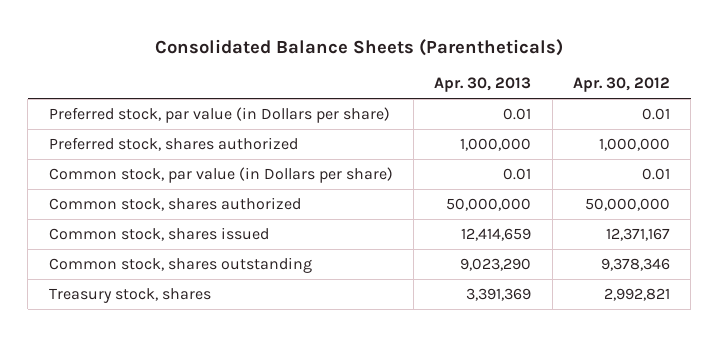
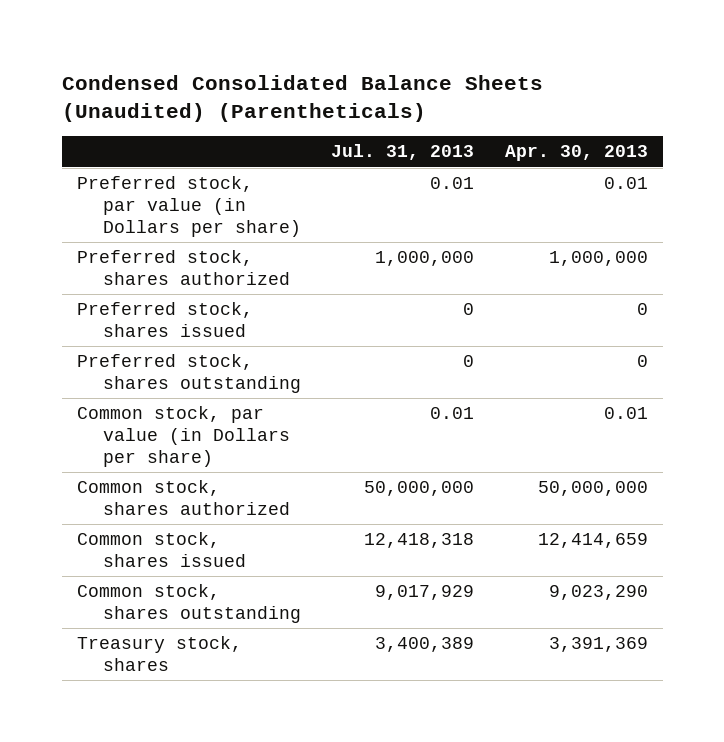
[155,38,564,56] Consolidated Balance Sheets (Parentheticals) -> [61,74,543,122] Condensed Consolidated Balance Sheets (Unaudited) (Parentheticals)
[573,77,671,93] Apr. 30, 2012 -> none
none -> [331,144,475,161] Jul. 31, 2013
none -> [76,302,253,338] Preferred stock, shares issued
none -> [76,354,302,394] Preferred stock, shares outstanding

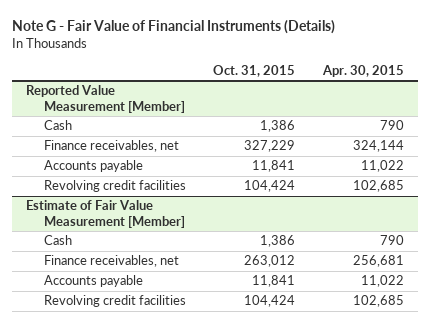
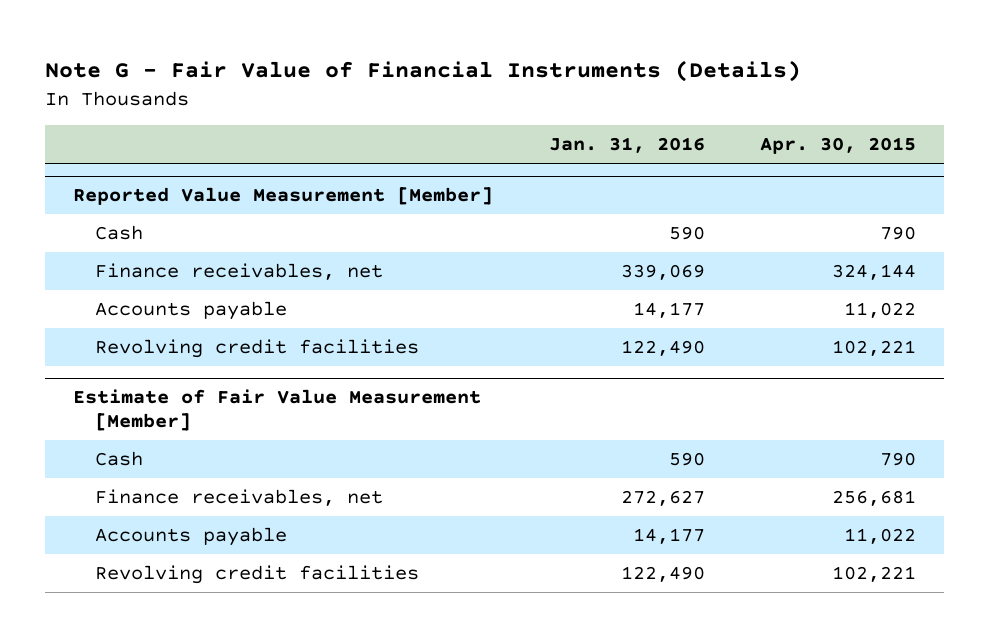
[213,64,296,77] Oct. 31, 2015 -> none
none -> [548,137,705,154] Jan. 31, 2016
[352,180,404,193] 102,685 -> [832,339,917,356] 102,221
[352,295,404,308] 102,685 -> [832,565,917,582] 102,221

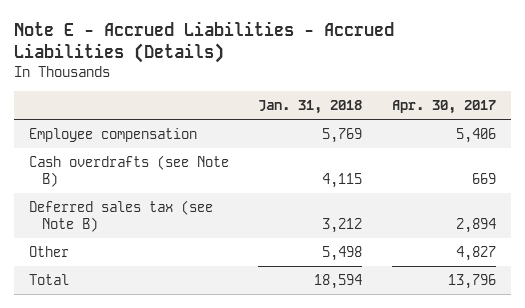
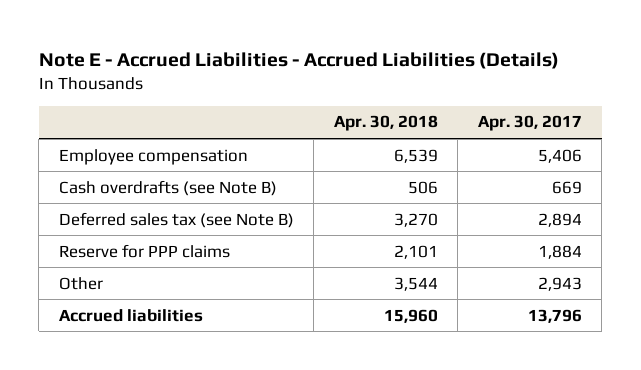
[258,100,363,115] Jan. 31, 2018 -> none
none -> [333,115,438,132] Apr. 30, 2018
none -> [58,243,230,258] Reserve for PPP claims
[455,245,496,261] 4,827 -> [537,276,582,291] 2,943
[28,273,69,285] Total -> [58,308,203,322] Accrued liabilities

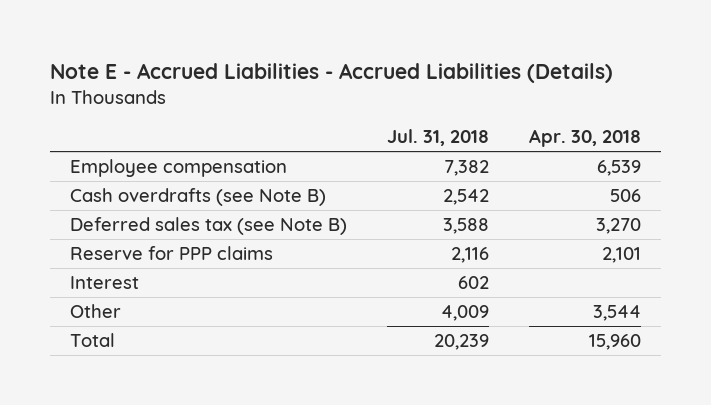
[477,115,582,132] Apr. 30, 2017 -> none
none -> [387,129,490,147] Jul. 31, 2018
none -> [70,276,140,290] Interest
[58,308,203,322] Accrued liabilities -> [70,333,116,348] Total

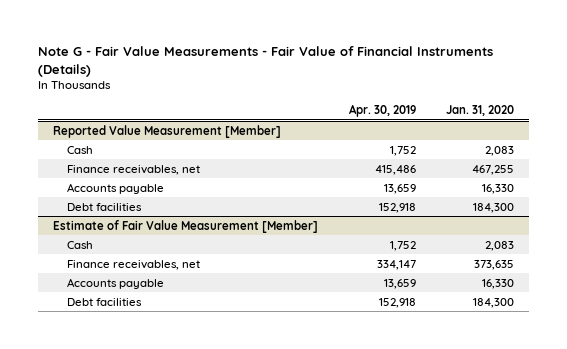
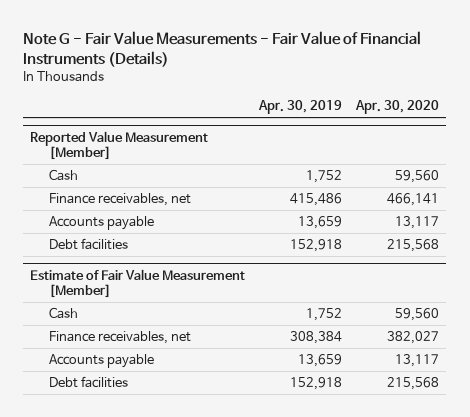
[445,105,514,117] Jan. 31, 2020 -> none
none -> [355,100,440,115] Apr. 30, 2020
[376,259,416,270] 334,147 -> [290,331,343,345] 308,384

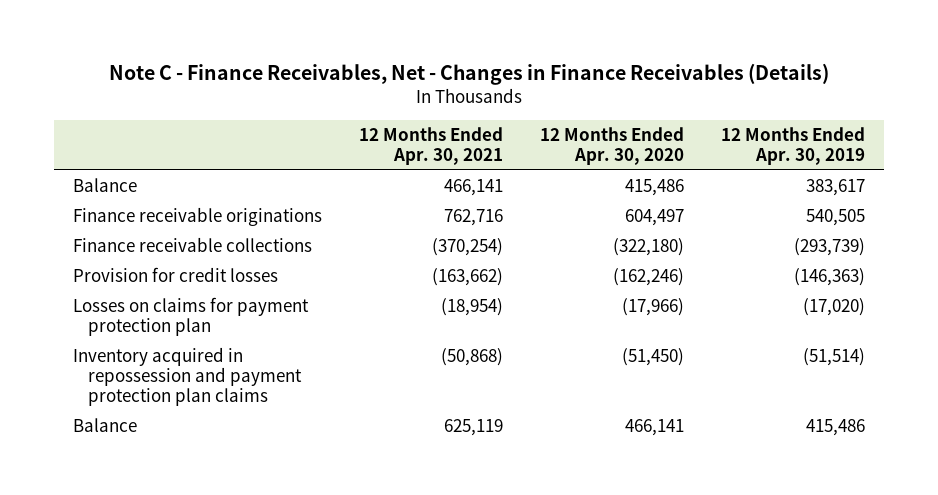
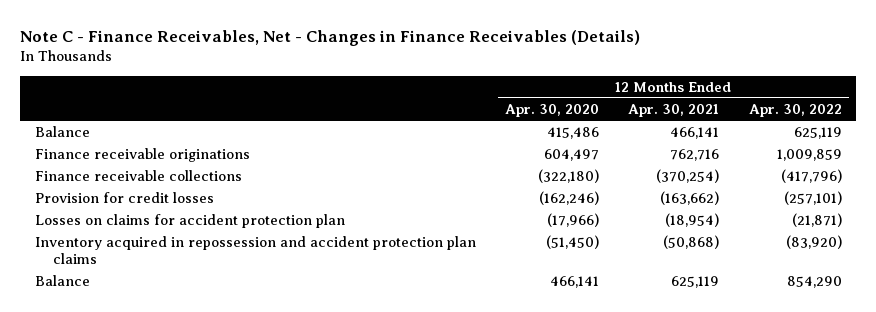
[721,127,866,165] 12 Months Ended Apr. 30, 2019 -> none
none -> [748,103,842,117] Apr. 30, 2022
[72,297,309,337] Losses on claims for payment protection plan -> [34,214,345,229] Losses on claims for accident protection plan
[72,347,303,407] Inventory acquired in repossession and payment protection plan claims -> [34,236,476,264] Inventory acquired in repossession and accident protection plan claims

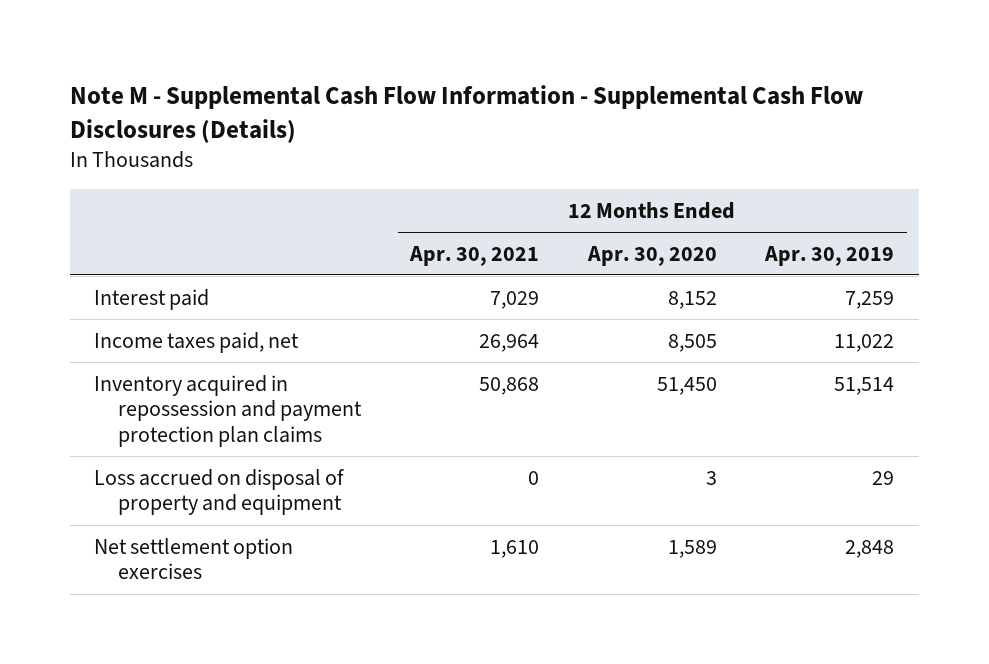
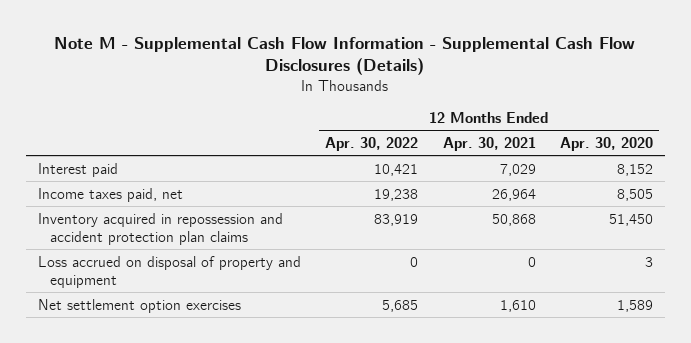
[764,245,895,266] Apr. 30, 2019 -> none
none -> [325,136,419,151] Apr. 30, 2022
[94,374,363,448] Inventory acquired in repossession and payment protection plan claims -> [38,212,284,245] Inventory acquired in repossession and accident protection plan claims

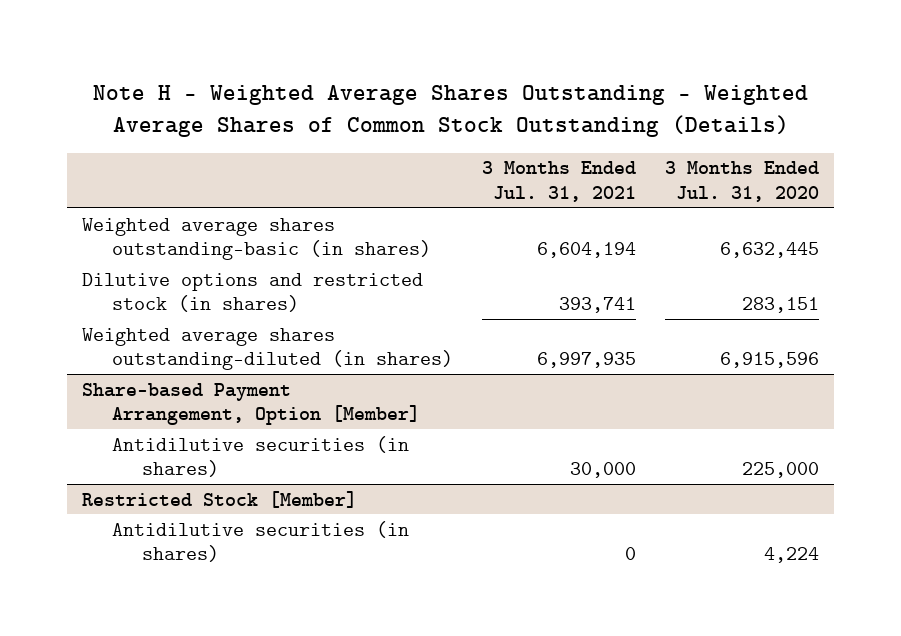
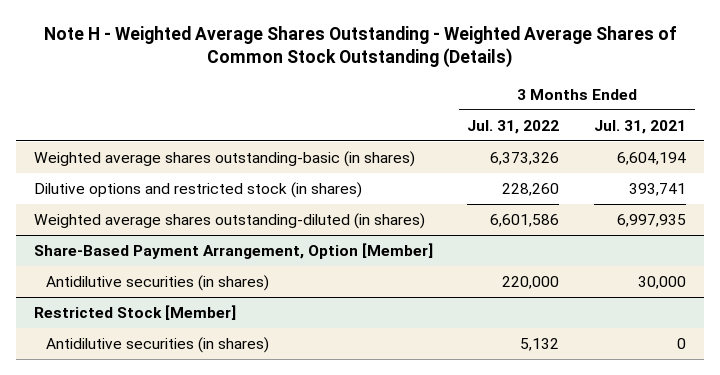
[665,161,820,202] 3 Months Ended Jul. 31, 2020 -> none
none -> [467,119,560,134] Jul. 31, 2022
[82,382,420,425] Share-based Payment Arrangement, Option [Member] -> [33,242,433,259] Share-Based Payment Arrangement, Option [Member]

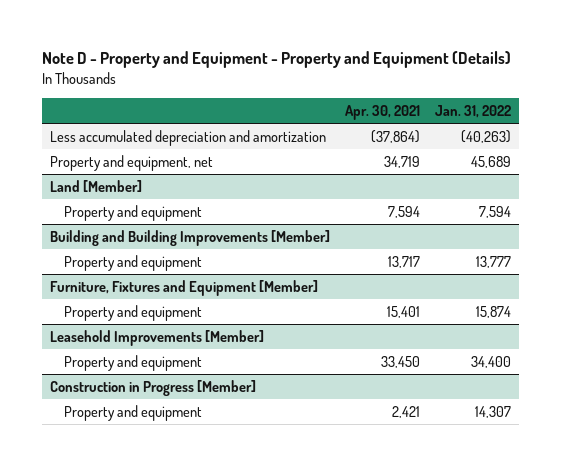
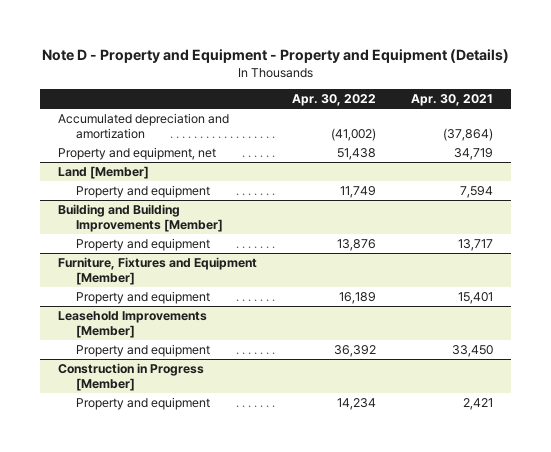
[435,105,512,119] Jan. 31, 2022 -> none
none -> [292,94,377,107] Apr. 30, 2022
[49,129,326,146] Less accumulated depreciation and amortization -> [57,112,229,139] Accumulated depreciation and amortization

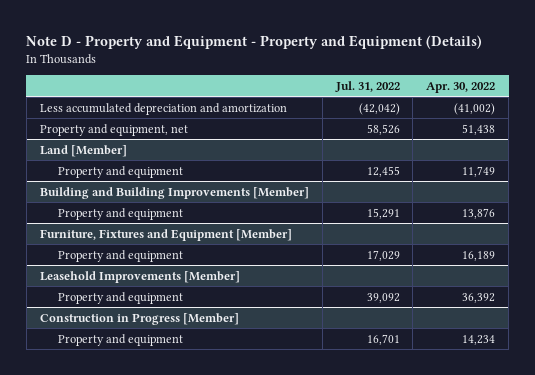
[411,94,494,107] Apr. 30, 2021 -> none
none -> [334,81,400,93] Jul. 31, 2022
[57,112,229,139] Accumulated depreciation and amortization -> [39,102,287,115] Less accumulated depreciation and amortization

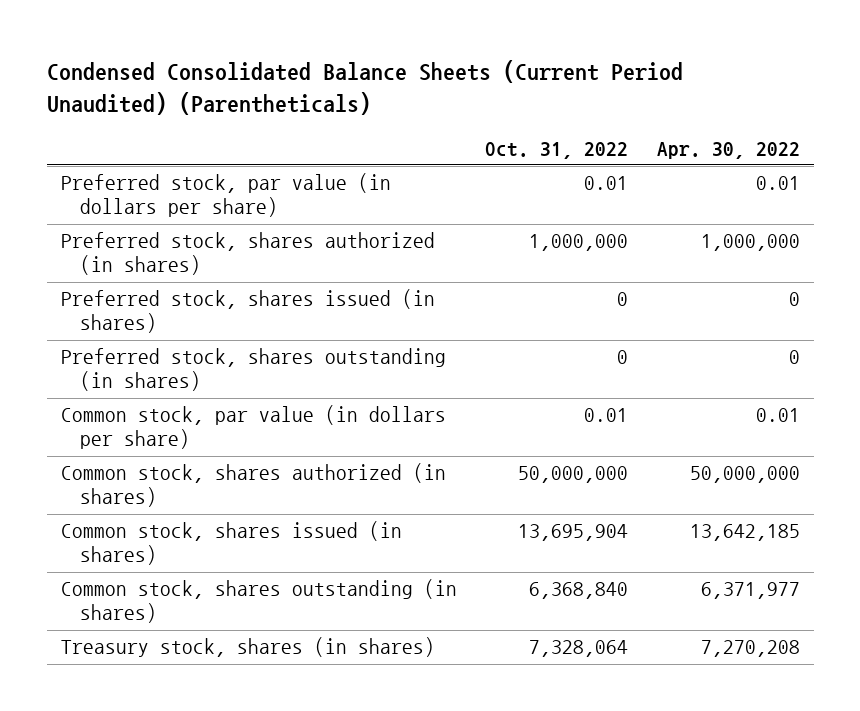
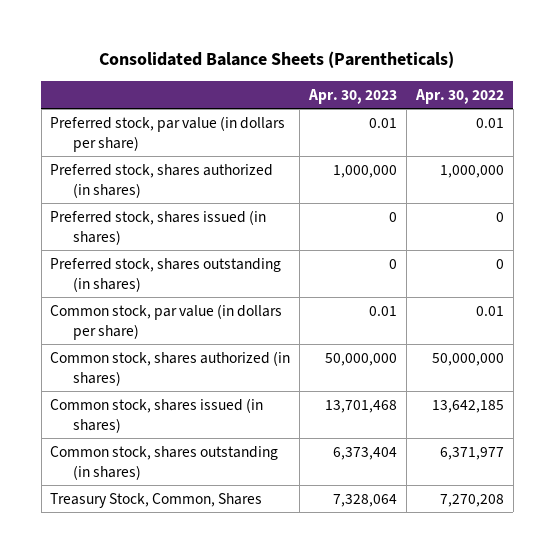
[46,59,683,115] Condensed Consolidated Balance Sheets (Current Period Unaudited) (Parentheticals) -> [99,51,455,69] Consolidated Balance Sheets (Parentheticals)
[485,141,629,159] Oct. 31, 2022 -> none
none -> [308,88,398,104] Apr. 30, 2023
[60,637,435,658] Treasury stock, shares (in shares) -> [50,492,263,508] Treasury Stock, Common, Shares

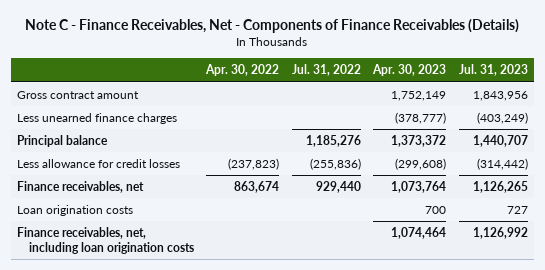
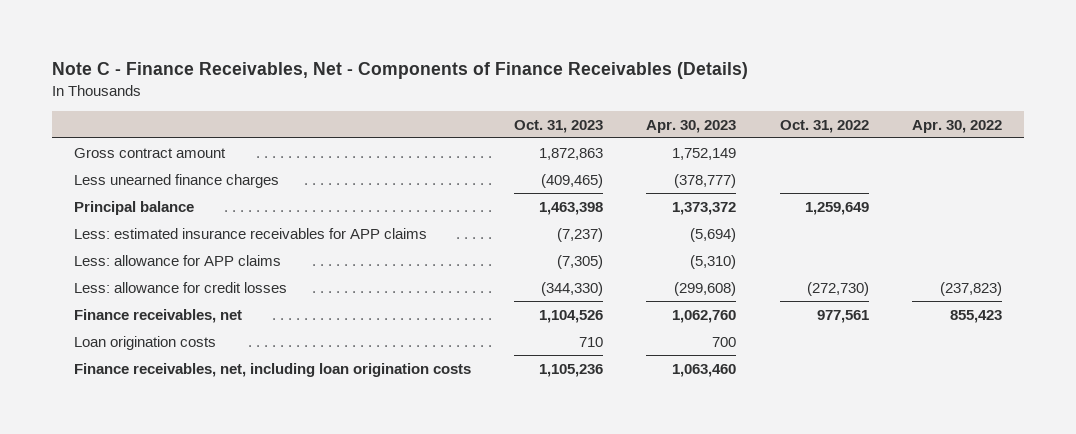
[291,64,361,77] Jul. 31, 2022 -> none
[458,64,528,77] Jul. 31, 2023 -> none
none -> [514,119,604,133] Oct. 31, 2023
none -> [779,119,869,133] Oct. 31, 2022
none -> [73,227,427,239] Less: estimated insurance receivables for APP claims
none -> [73,254,281,266] Less: allowance for APP claims
[17,159,181,169] Less allowance for credit losses -> [73,281,287,293] Less: allowance for credit losses
[234,181,280,194] 863,674 -> [950,309,1003,323] 855,423
[391,181,447,194] 1,073,764 -> [672,309,737,323] 1,062,760
[391,227,447,240] 1,074,464 -> [672,363,737,377] 1,063,460

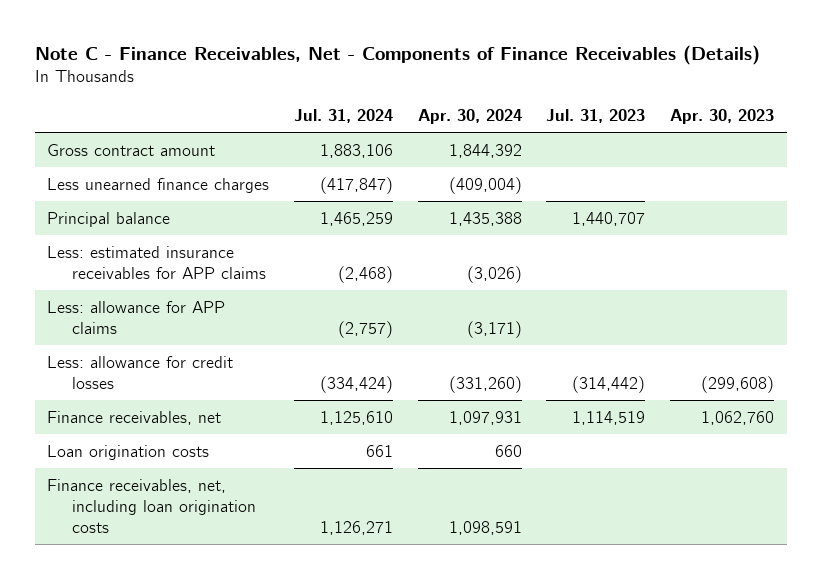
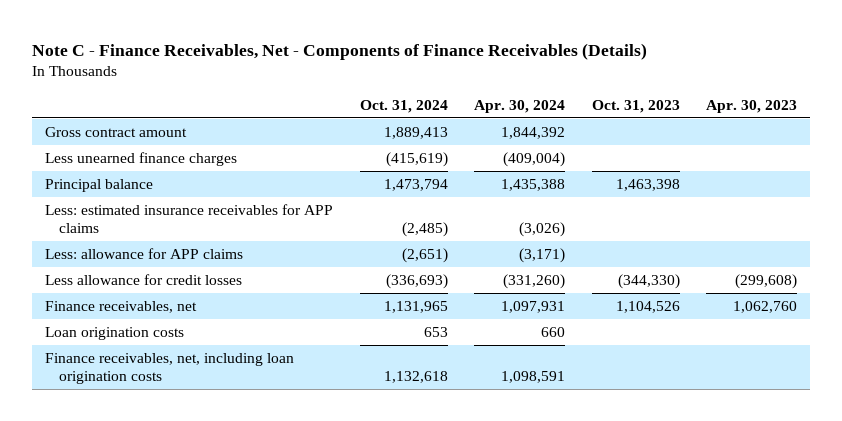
[293,109,393,124] Jul. 31, 2024 -> none
[546,109,646,124] Jul. 31, 2023 -> none
none -> [359,99,448,113] Oct. 31, 2024
none -> [591,99,680,113] Oct. 31, 2023
[46,355,233,389] Less: allowance for credit losses -> [45,273,243,285] Less allowance for credit losses

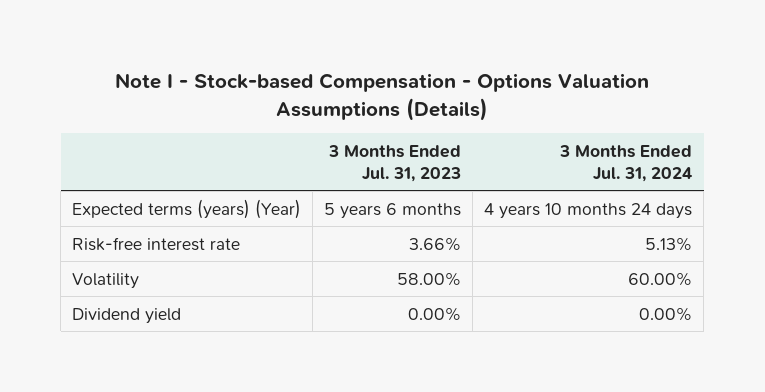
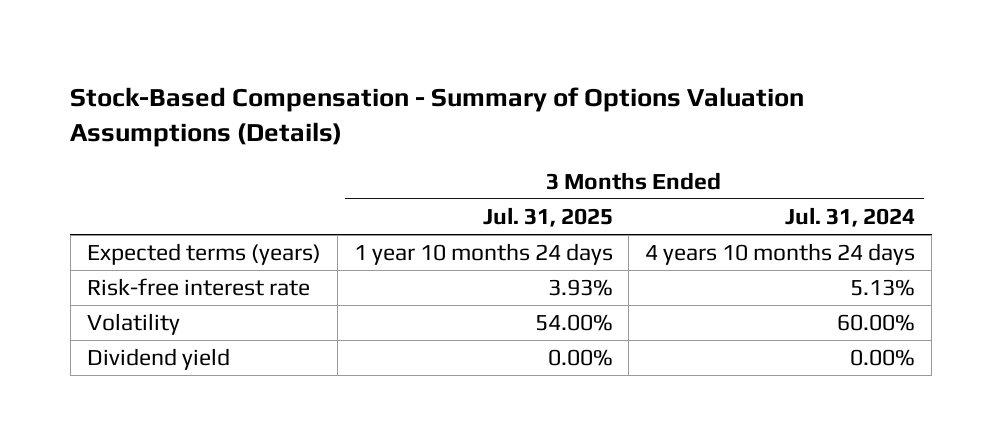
[115,73,650,121] Note I - Stock-based Compensation - Options Valuation Assumptions (Details) -> [70,86,805,148] Stock-Based Compensation - Summary of Options Valuation Assumptions (Details)
[328,144,462,182] 3 Months Ended Jul. 31, 2023 -> none
none -> [482,206,613,227] Jul. 31, 2025
[72,198,302,219] Expected terms (years) (Year) -> [86,242,321,265] Expected terms (years)

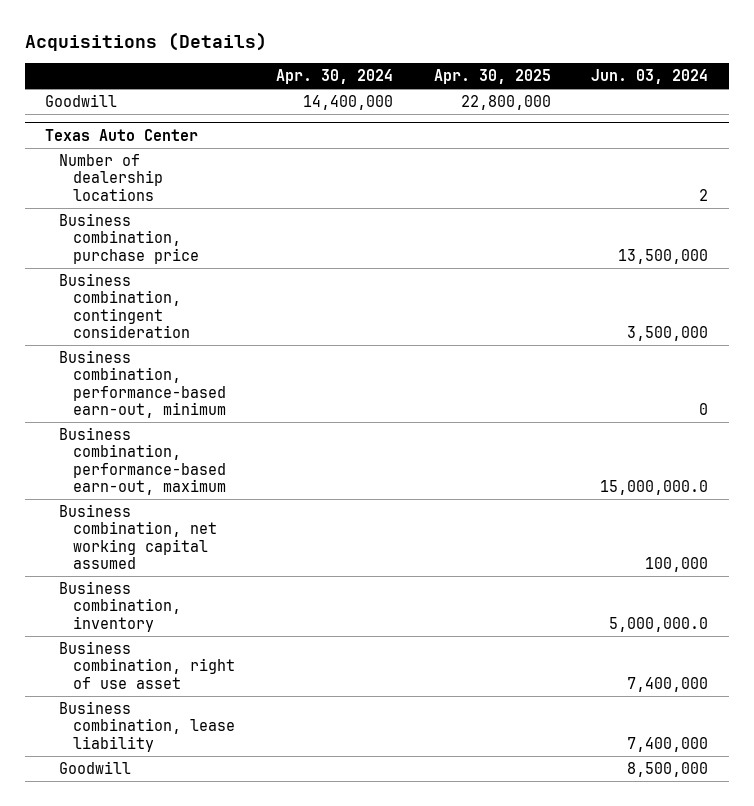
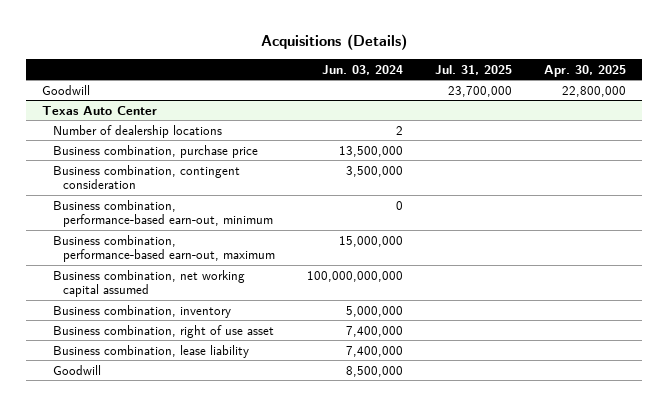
[276,69,394,85] Apr. 30, 2024 -> none
none -> [435,64,513,75] Jul. 31, 2025
[600,480,709,496] 15,000,000.0 -> [339,235,404,247] 15,000,000
[645,557,709,573] 100,000 -> [307,270,404,282] 100,000,000,000
[609,616,709,632] 5,000,000.0 -> [346,305,404,317] 5,000,000

